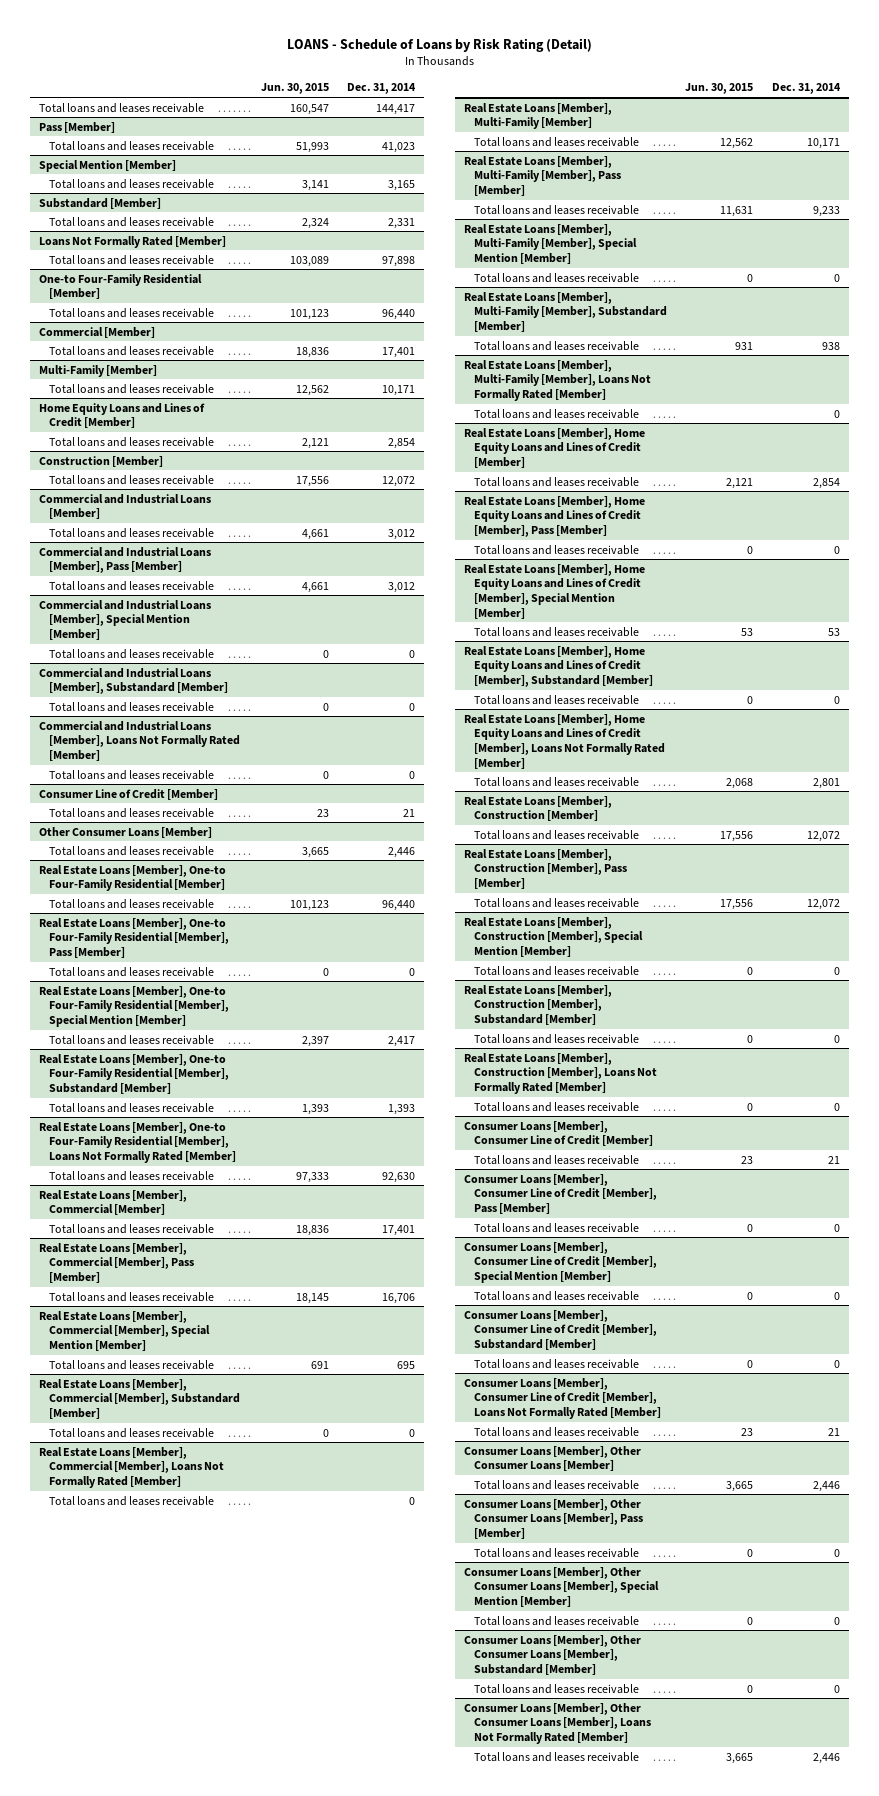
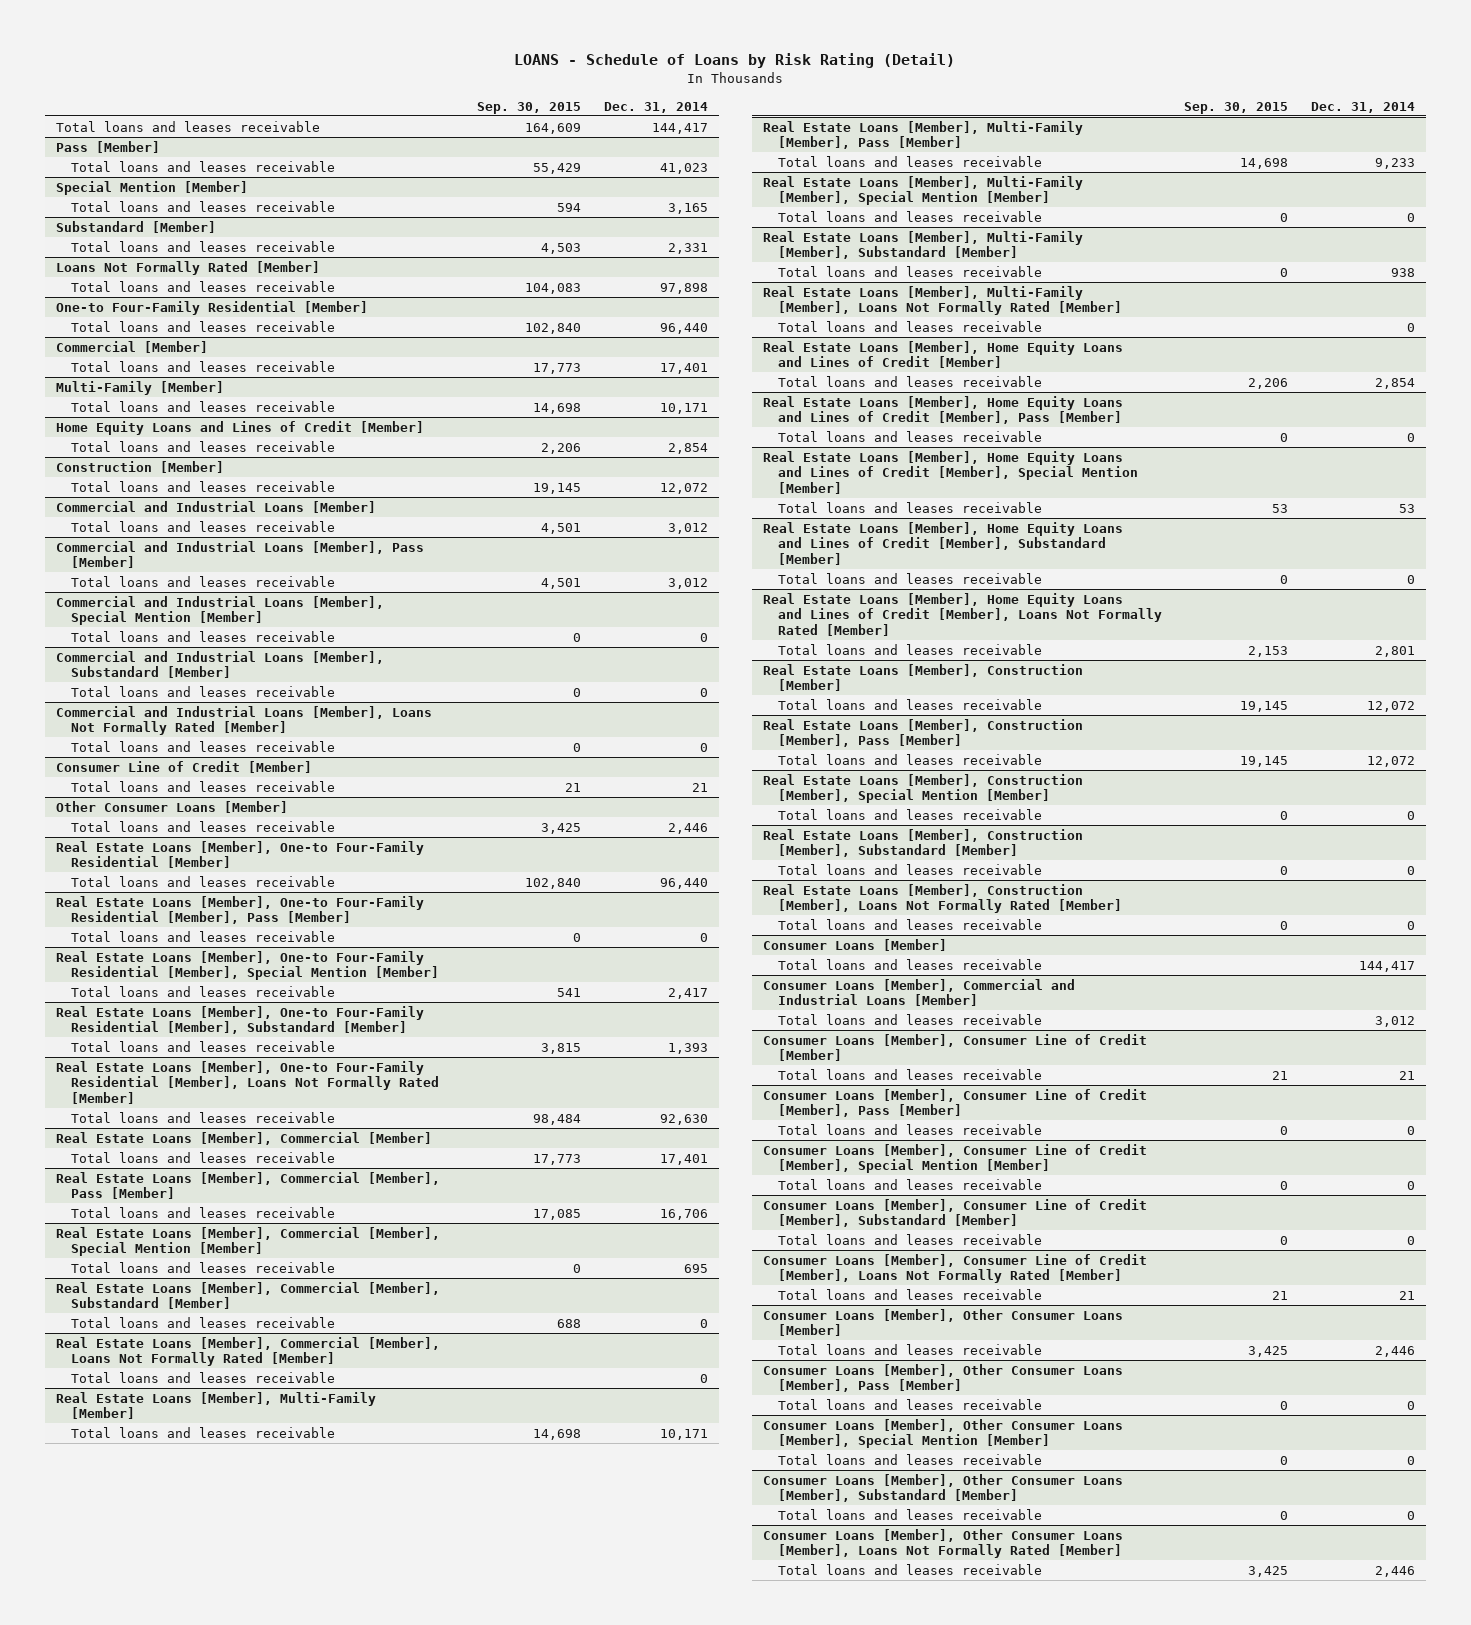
[260,83,329,95] Jun. 30, 2015 -> none
none -> [477,101,582,114] Sep. 30, 2015
none -> [762,938,947,951] Consumer Loans [Member]
none -> [778,958,1043,970] Total loans and leases receivable
none -> [762,978,1075,1007] Consumer Loans [Member], Commercial and Industrial Loans [Member]
none -> [778,1013,1043,1025] Total loans and leases receivable

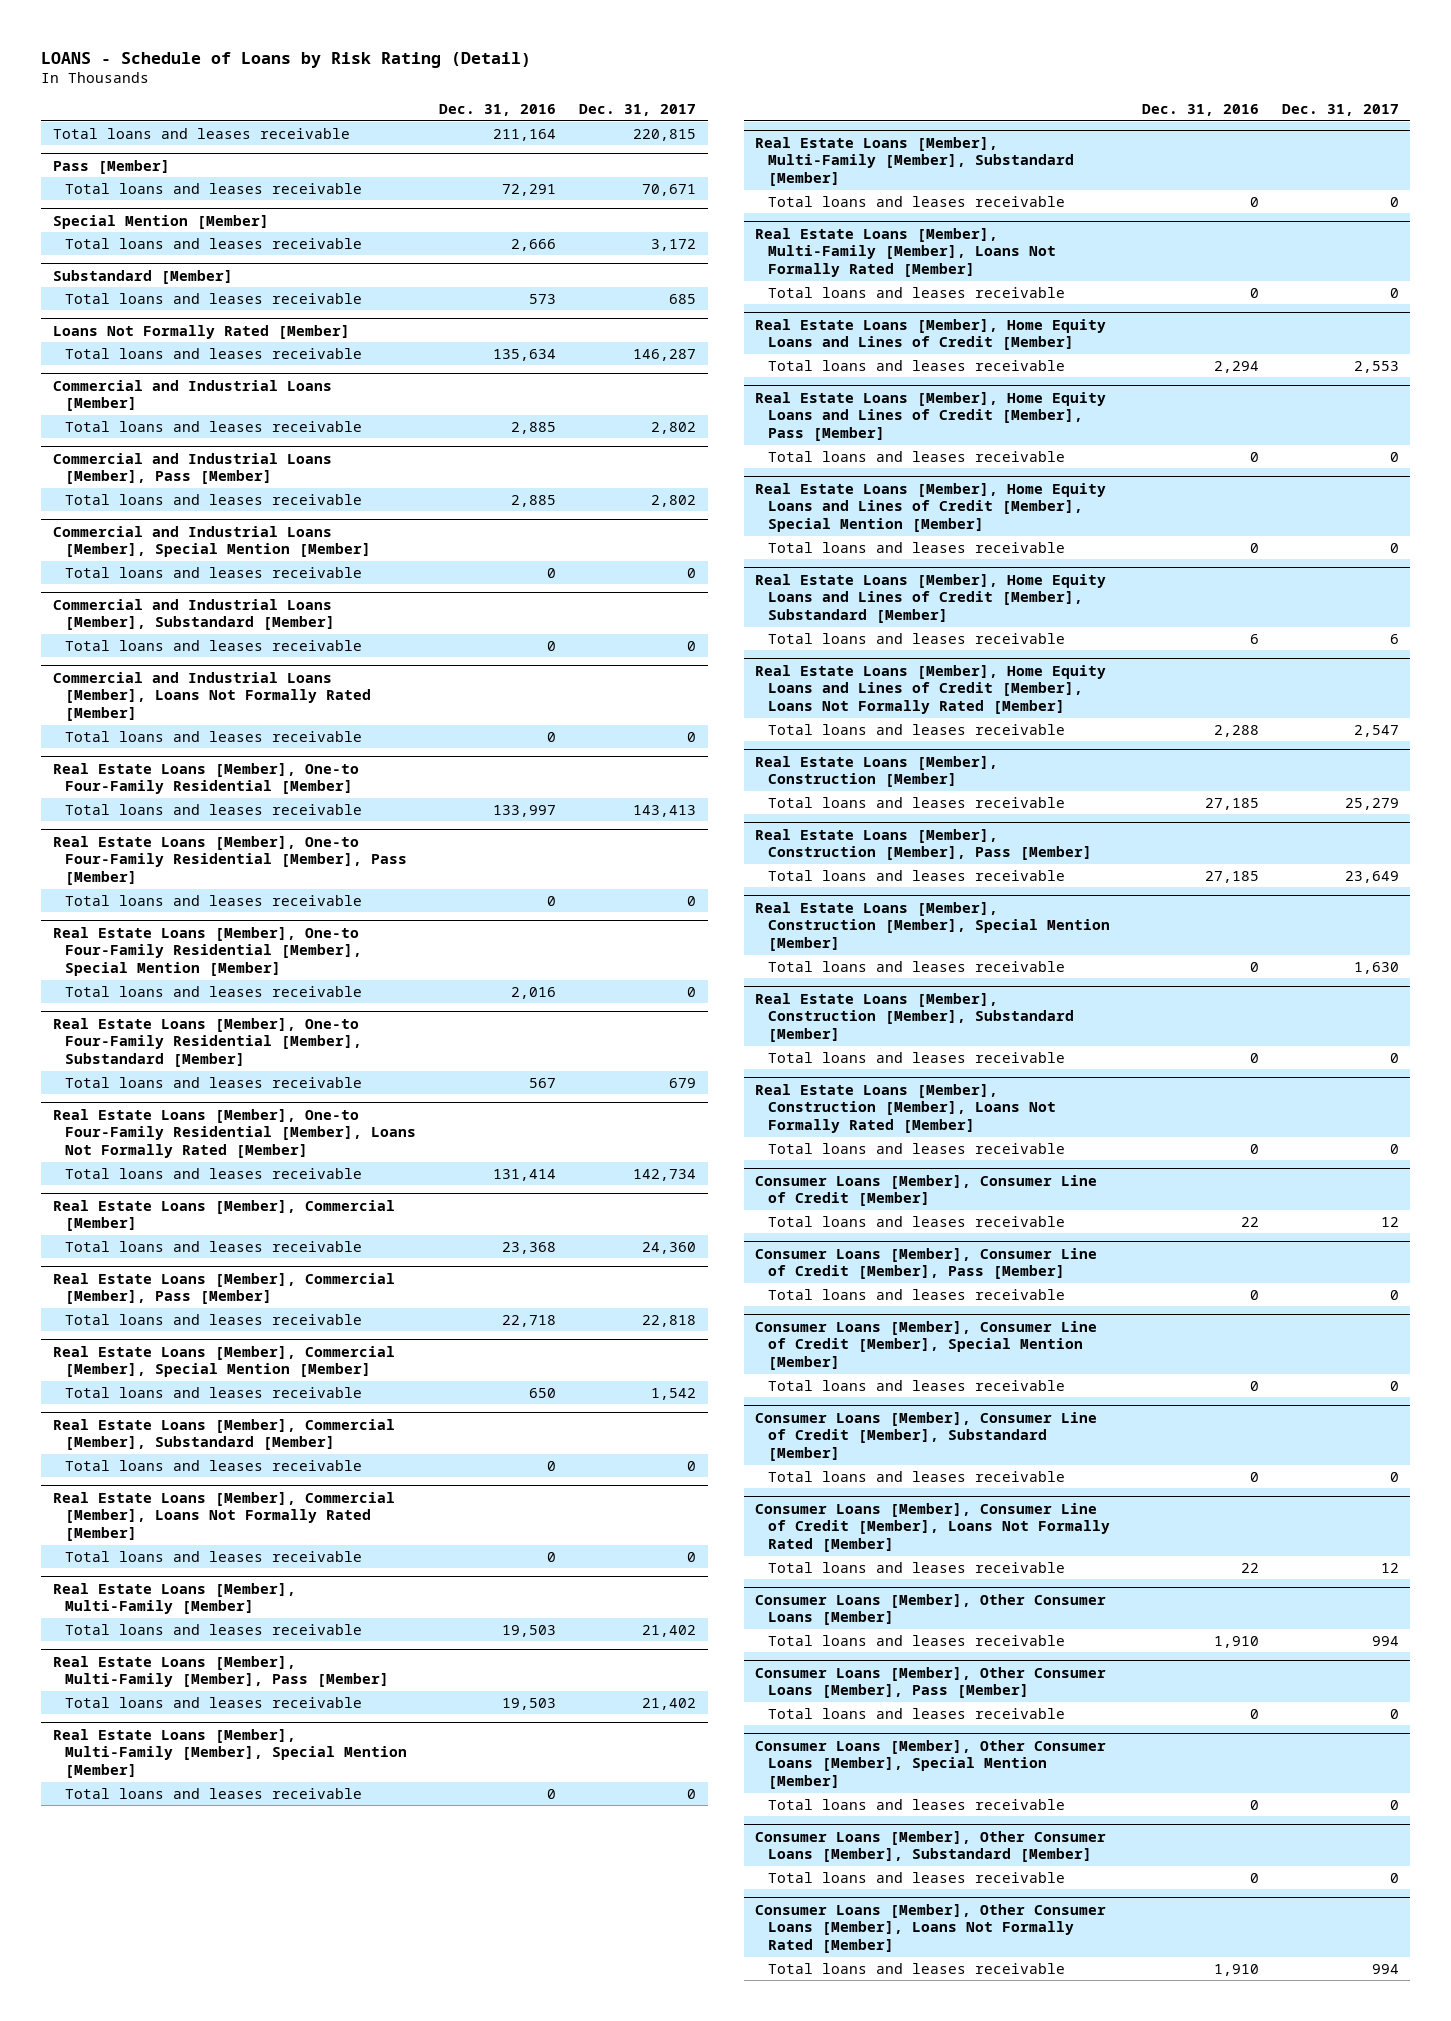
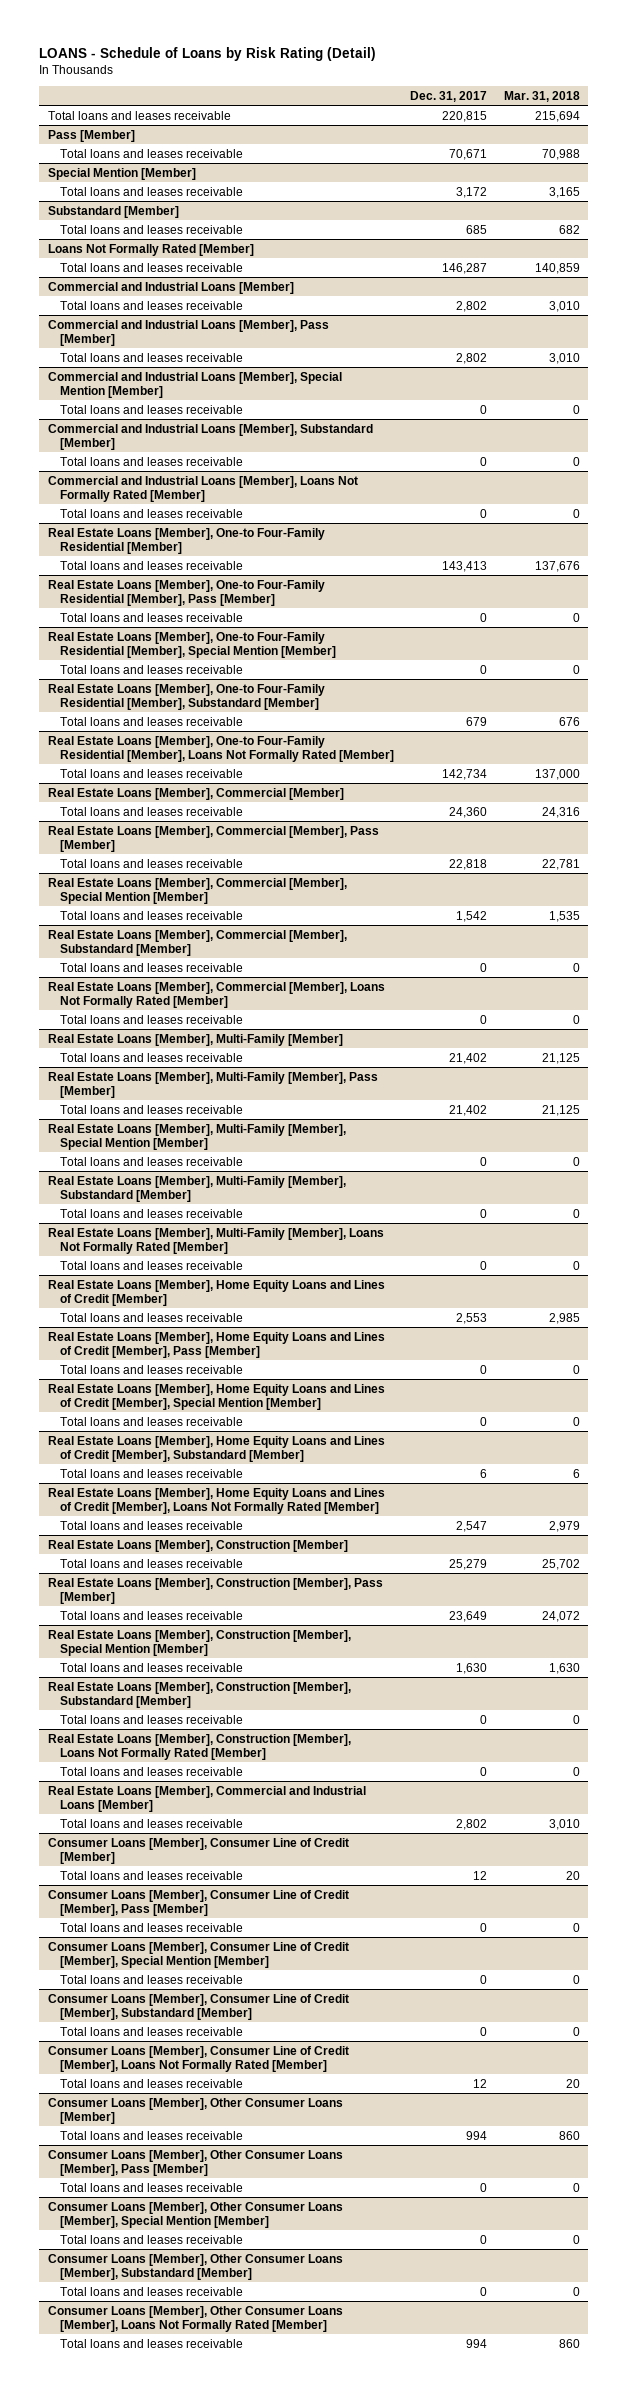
[439,104,557,117] Dec. 31, 2016 -> none
none -> [503,90,580,102] Mar. 31, 2018
none -> [47,1785,366,1812] Real Estate Loans [Member], Commercial and Industrial Loans [Member]
none -> [59,1818,243,1828] Total loans and leases receivable

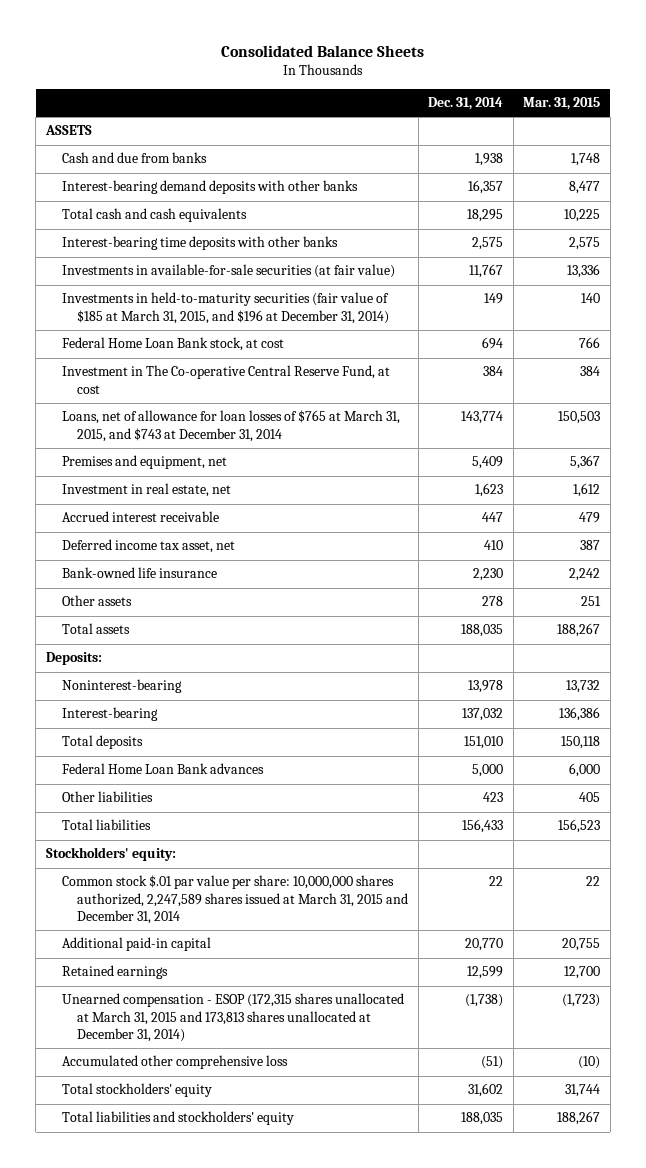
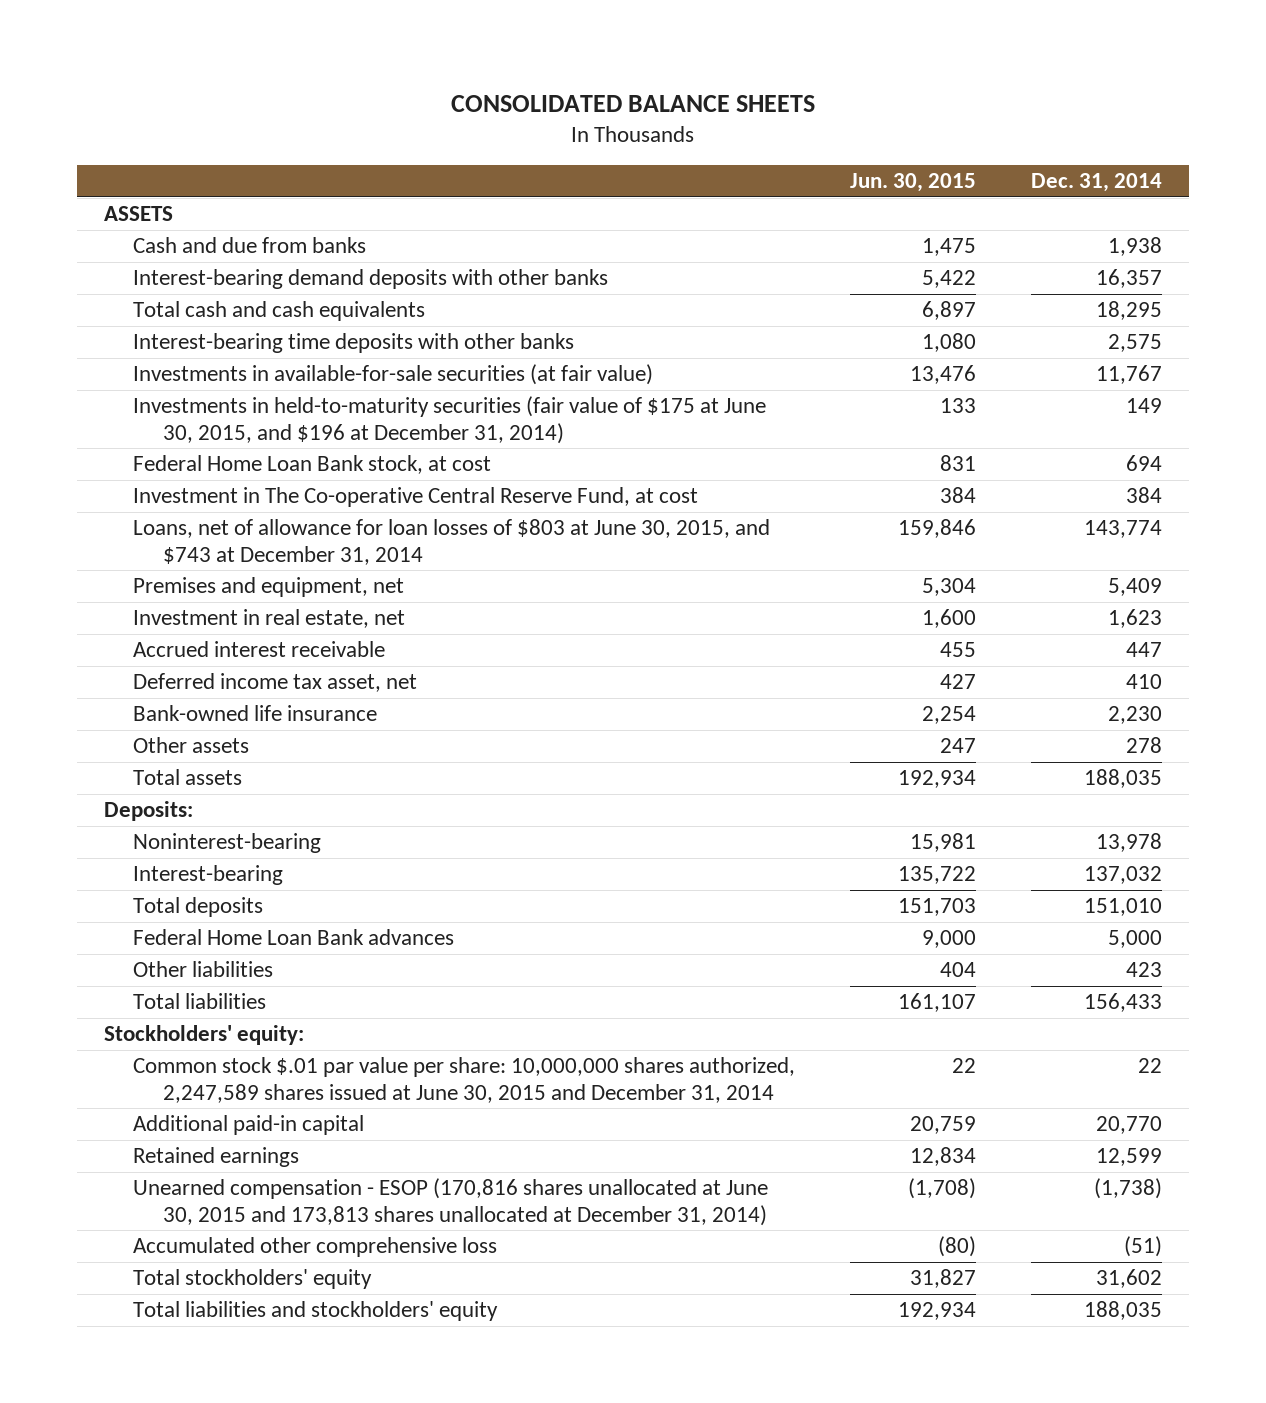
[221,44,425,57] Consolidated Balance Sheets -> [451,94,816,112] CONSOLIDATED BALANCE SHEETS
[523,97,601,111] Mar. 31, 2015 -> none
none -> [850,173,977,193] Jun. 30, 2015
[61,292,390,324] Investments in held-to-maturity securities (fair value of $185 at March 31, 2015, and $196 at December 31, 2014) -> [133,396,767,444] Investments in held-to-maturity securities (fair value of $175 at June 30, 2015, and $196 at December 31, 2014)
[61,410,400,442] Loans, net of allowance for loan losses of $765 at March 31, 2015, and $743 at December 31, 2014 -> [133,519,771,565] Loans, net of allowance for loan losses of $803 at June 30, 2015, and $743 at December 31, 2014
[61,875,409,925] Common stock $.01 par value per share: 10,000,000 shares authorized, 2,247,589 shares issued at March 31, 2015 and December 31, 2014 -> [133,1057,796,1103] Common stock $.01 par value per share: 10,000,000 shares authorized, 2,247,589 shares issued at June 30, 2015 and December 31, 2014
[61,993,404,1043] Unearned compensation - ESOP (172,315 shares unallocated at March 31, 2015 and 173,813 shares unallocated at December 31, 2014) -> [133,1178,769,1226] Unearned compensation - ESOP (170,816 shares unallocated at June 30, 2015 and 173,813 shares unallocated at December 31, 2014)

